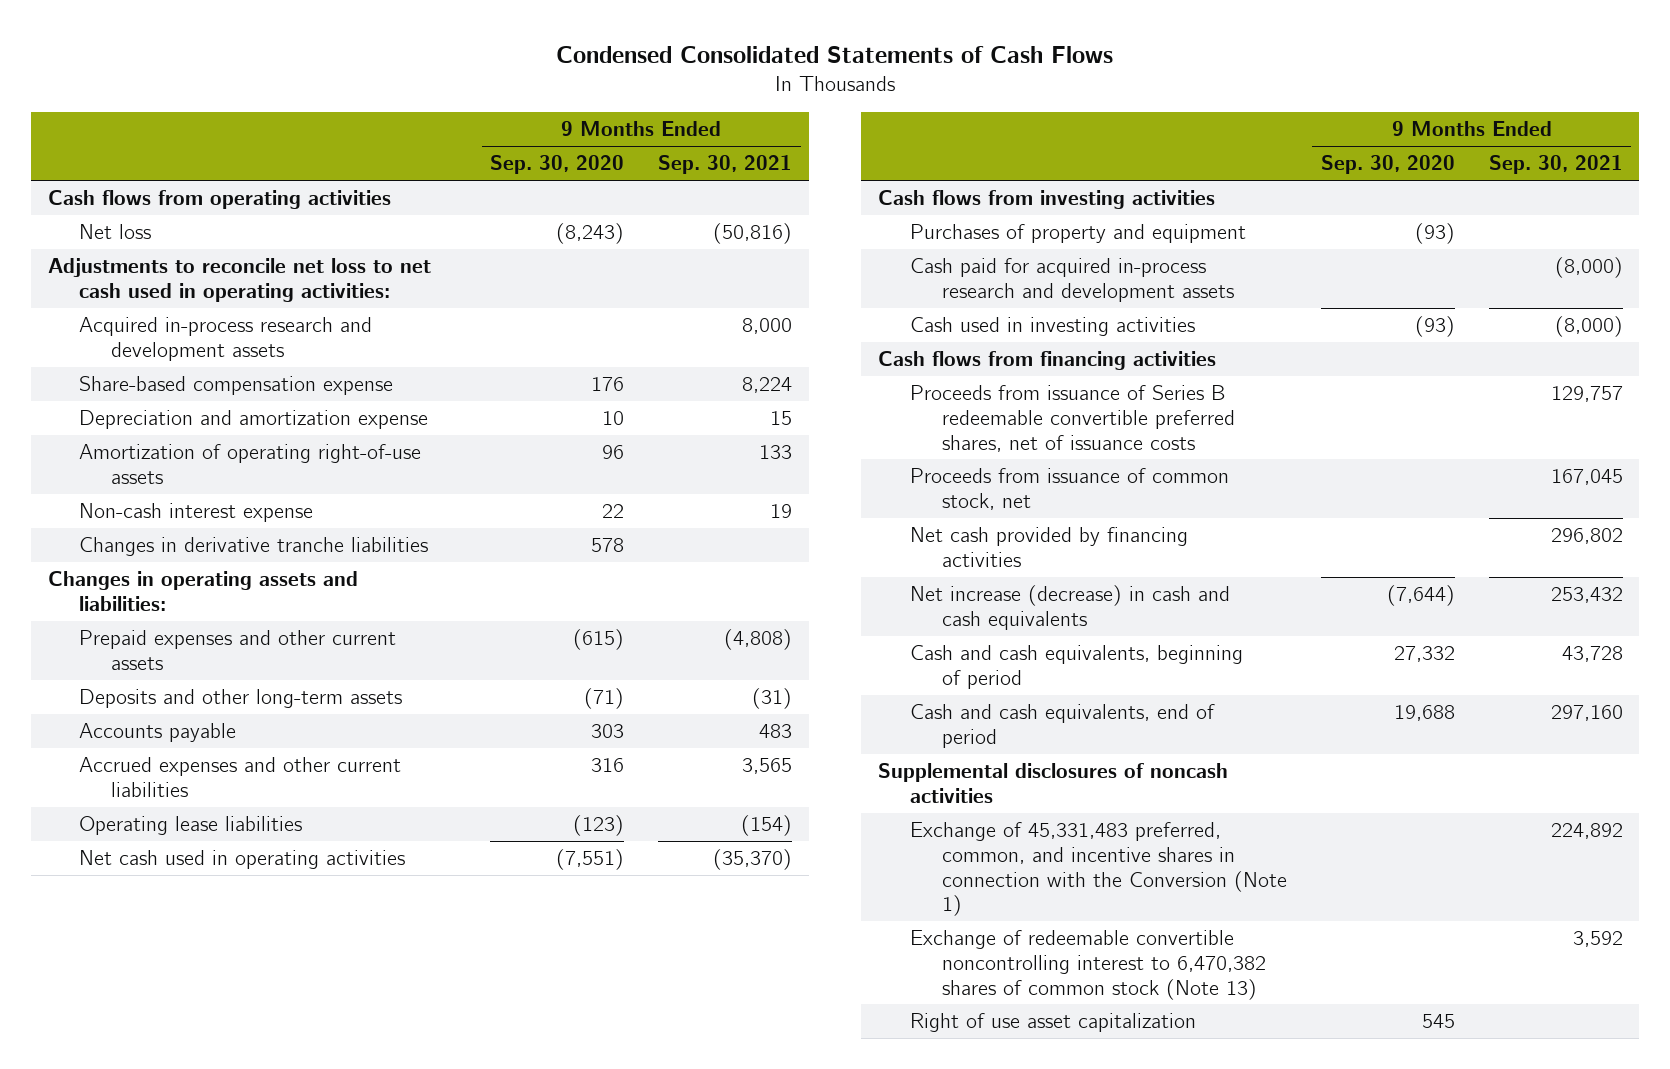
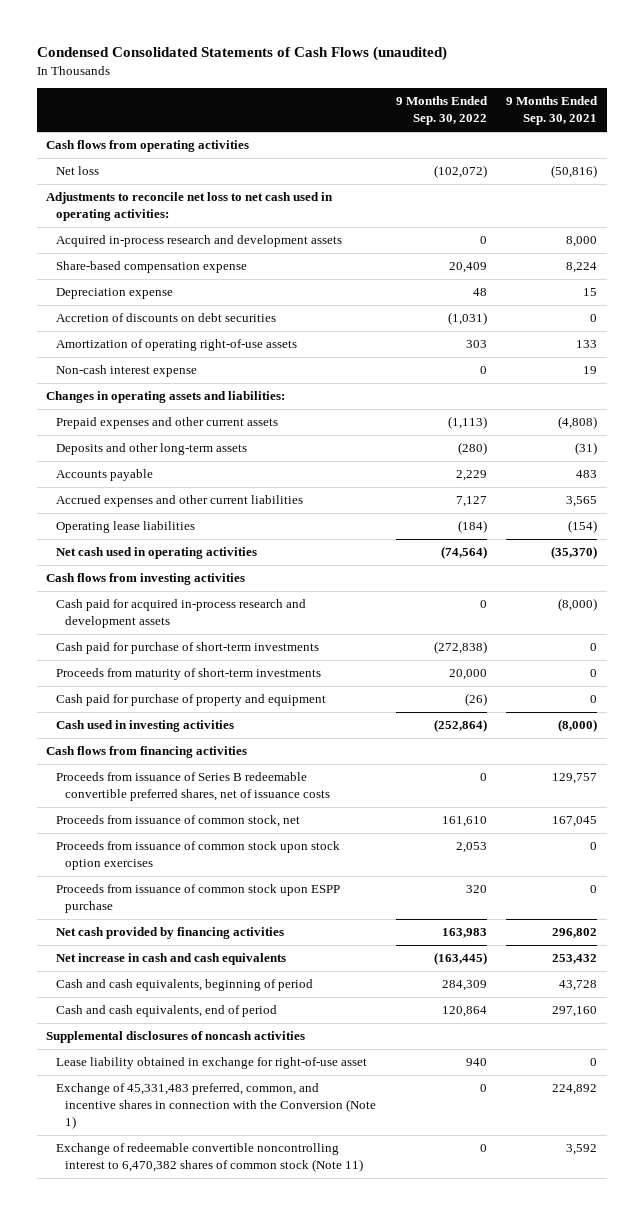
[556,46,1114,64] Condensed Consolidated Statements of Cash Flows -> [36,45,447,61] Condensed Consolidated Statements of Cash Flows (unaudited)
[490,155,625,175] Sep. 30, 2020 -> none
none -> [395,96,488,126] 9 Months Ended Sep. 30, 2022
[79,410,429,430] Depreciation and amortization expense -> [55,288,173,300] Depreciation expense
none -> [55,313,276,323] Accretion of discounts on debt securities
[79,537,429,557] Changes in derivative tranche liabilities -> none
[909,224,1246,244] Purchases of property and equipment -> none
none -> [55,642,319,655] Cash paid for purchase of short-term investments
none -> [55,668,321,681] Proceeds from maturity of short-term investments
none -> [55,694,326,707] Cash paid for purchase of property and equipment
none -> [55,841,340,871] Proceeds from issuance of common stock upon stock option exercises
none -> [55,884,340,914] Proceeds from issuance of common stock upon ESPP purchase
[909,585,1230,630] Net increase (decrease) in cash and cash equivalents -> [55,953,286,966] Net increase in cash and cash equivalents
none -> [55,1057,367,1070] Lease liability obtained in exchange for right-of-use asset
[909,1013,1196,1033] Right of use asset capitalization -> none
[909,930,1266,1000] Exchange of redeemable convertible noncontrolling interest to 6,470,382 shares of common stock (Note 13) -> [55,1143,364,1173] Exchange of redeemable convertible noncontrolling interest to 6,470,382 shares of common stock (Note 11)

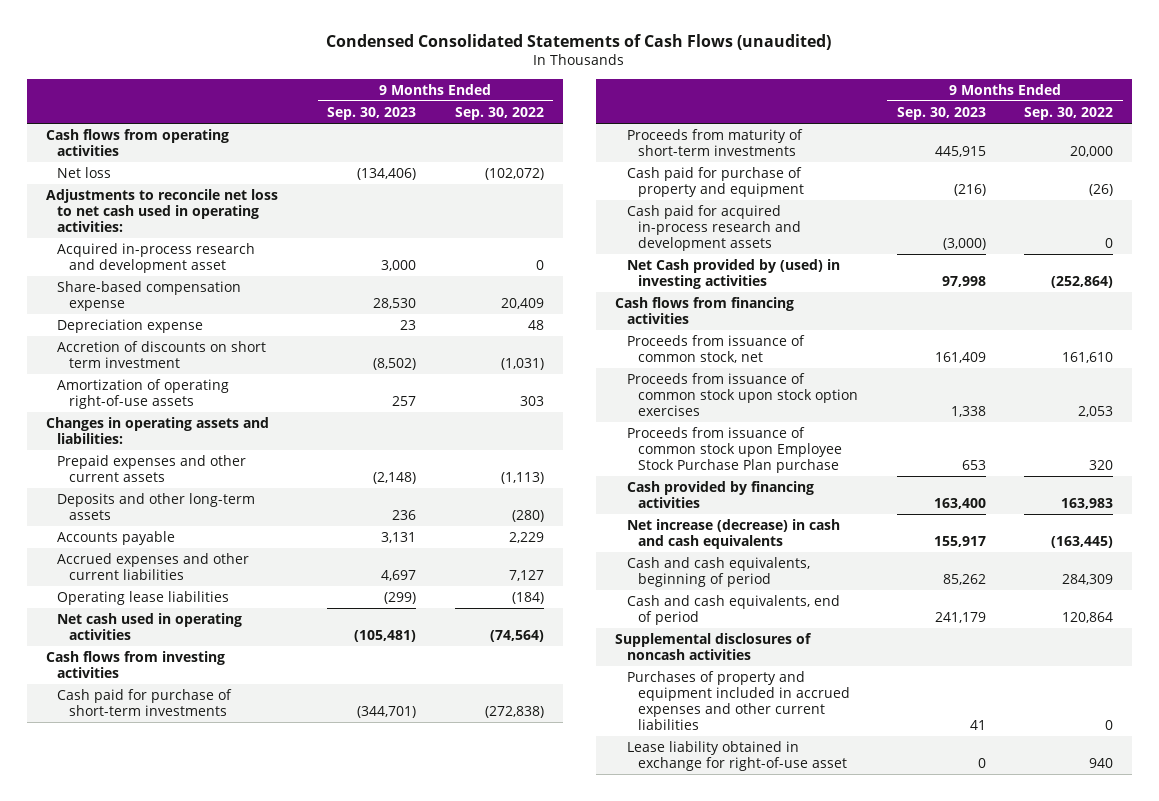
[506,96,599,126] 9 Months Ended Sep. 30, 2021 -> none
none -> [327,106,417,120] Sep. 30, 2023
[55,235,342,248] Acquired in-process research and development assets -> [57,242,256,273] Acquired in-process research and development asset
[55,313,276,323] Accretion of discounts on debt securities -> [57,340,267,368] Accretion of discounts on short term investment
[55,365,197,378] Non-cash interest expense -> none
[55,599,306,629] Cash paid for acquired in-process research and development assets -> [626,204,802,251] Cash paid for acquired in-process research and development assets
[55,720,234,733] Cash used in investing activities -> [626,258,840,289] Net Cash provided by (used) in investing activities
[55,772,331,802] Proceeds from issuance of Series B redeemable convertible preferred shares, net of issuance costs -> none
[55,884,340,914] Proceeds from issuance of common stock upon ESPP purchase -> [626,426,843,473] Proceeds from issuance of common stock upon Employee Stock Purchase Plan purchase
[55,927,284,940] Net cash provided by financing activities -> [626,480,814,508] Cash provided by financing activities
[55,953,286,966] Net increase in cash and cash equivalents -> [626,518,840,549] Net increase (decrease) in cash and cash equivalents
none -> [626,670,851,730] Purchases of property and equipment included in accrued expenses and other current liabilities
[55,1083,377,1130] Exchange of 45,331,483 preferred, common, and incentive shares in connection with the Conversion (Note 1) -> none
[55,1143,364,1173] Exchange of redeemable convertible noncontrolling interest to 6,470,382 shares of common stock (Note 11) -> none

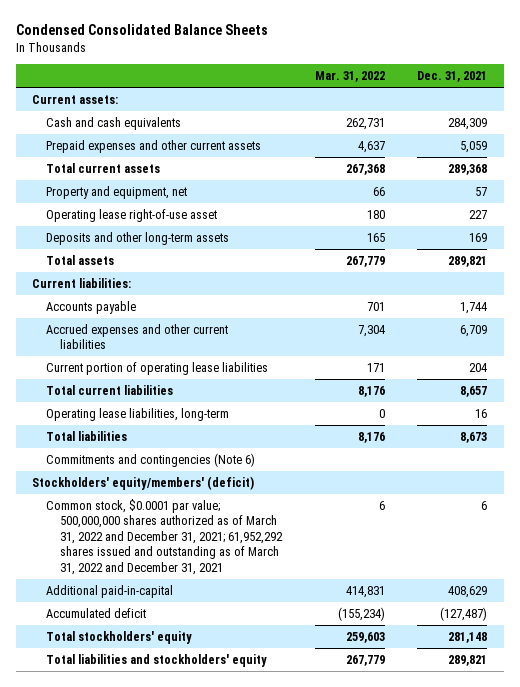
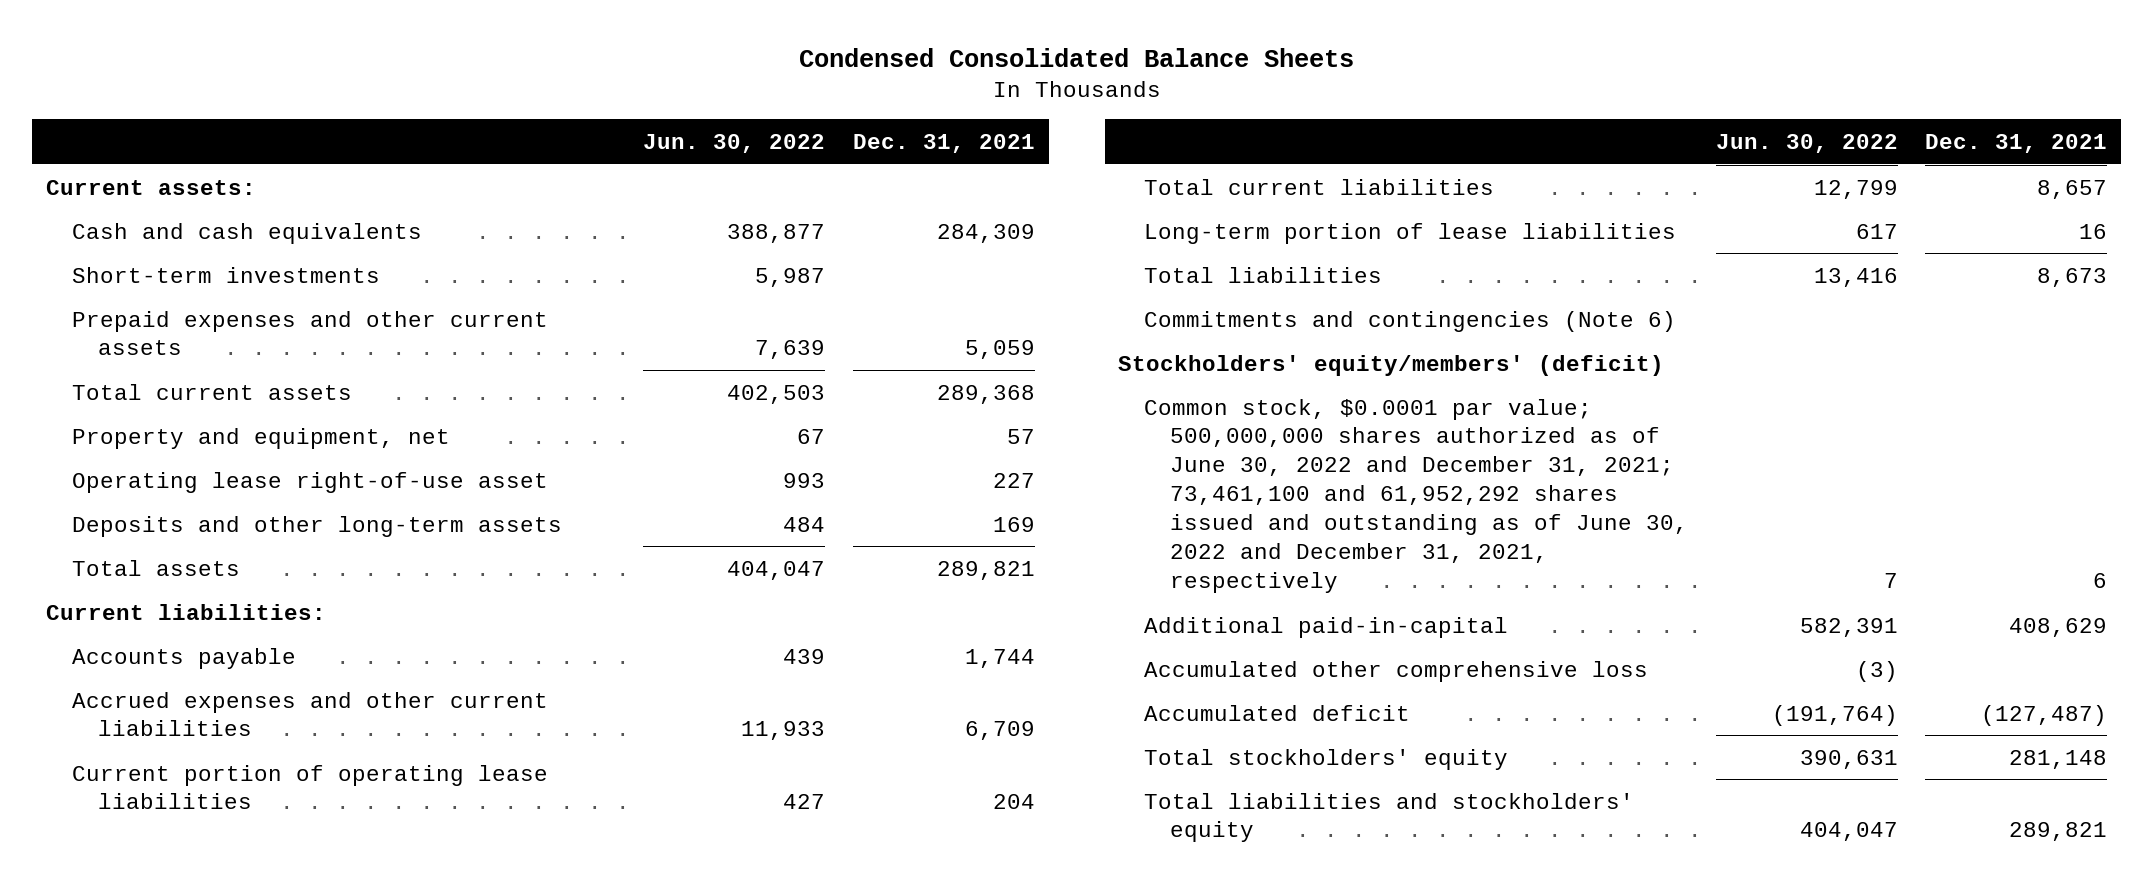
[314,71,385,83] Mar. 31, 2022 -> none
none -> [643,134,826,154] Jun. 30, 2022
none -> [71,266,380,283] Short-term investments
[46,407,230,421] Operating lease liabilities, long-term -> [1144,222,1677,244] Long-term portion of lease liabilities
[46,498,283,575] Common stock, $0.0001 par value; 500,000,000 shares authorized as of March 31, 2022 and December 31, 2021; 61,952,292 shares issued and outstanding as of March 31, 2022 and December 31, 2021 -> [1144,398,1689,594] Common stock, $0.0001 par value; 500,000,000 shares authorized as of June 30, 2022 and December 31, 2021; 73,461,100 and 61,952,292 shares issued and outstanding as of June 30, 2022 and December 31, 2021, respectively
none -> [1144,660,1649,682] Accumulated other comprehensive loss

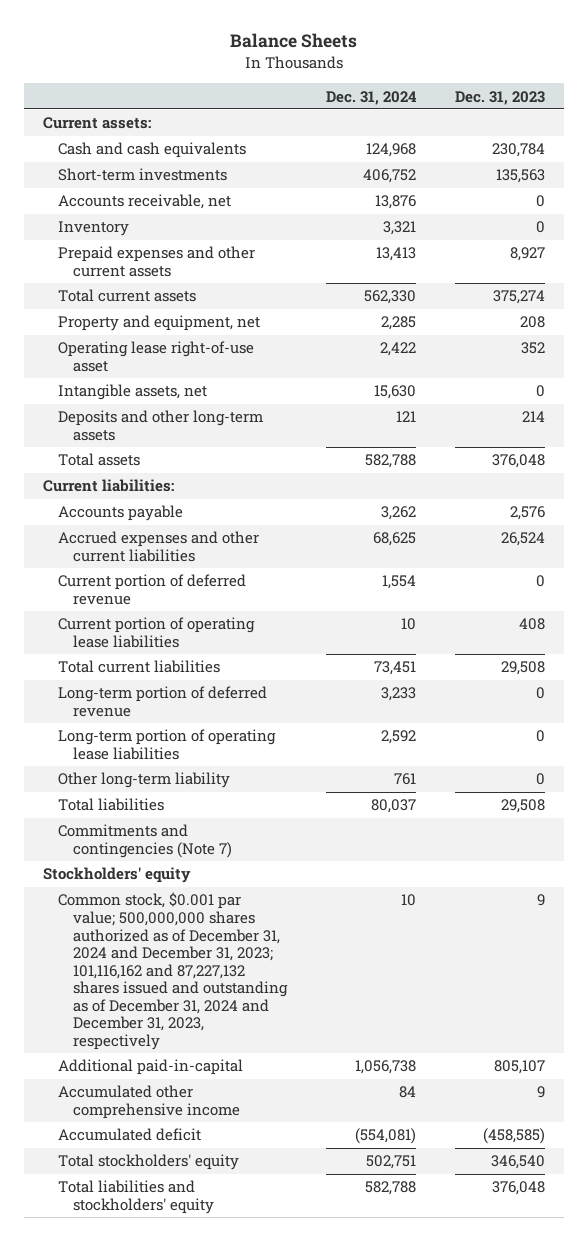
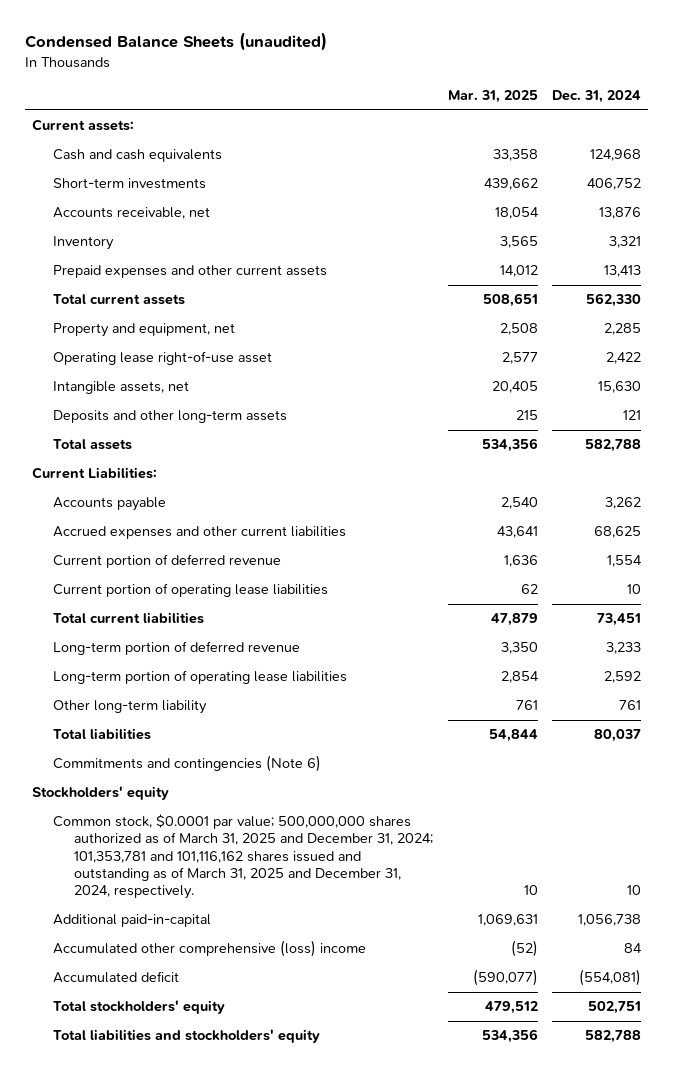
[229,33,357,49] Balance Sheets -> [25,32,328,52] Condensed Balance Sheets (unaudited)
[454,90,545,105] Dec. 31, 2023 -> none
none -> [447,90,538,104] Mar. 31, 2025
[43,479,175,493] Current liabilities: -> [32,467,158,480] Current Liabilities:
[57,824,232,858] Commitments and contingencies (Note 7) -> [53,755,322,773] Commitments and contingencies (Note 6)
[57,892,288,1051] Common stock, $0.001 par value; 500,000,000 shares authorized as of December 31, 2024 and December 31, 2023; 101,116,162 and 87,227,132 shares issued and outstanding as of December 31, 2024 and December 31, 2023, respectively -> [53,814,434,900] Common stock, $0.0001 par value; 500,000,000 shares authorized as of March 31, 2025 and December 31, 2024; 101,353,781 and 101,116,162 shares issued and outstanding as of March 31, 2025 and December 31, 2024, respectively.
[57,1085,240,1119] Accumulated other comprehensive income -> [53,940,367,958] Accumulated other comprehensive (loss) income

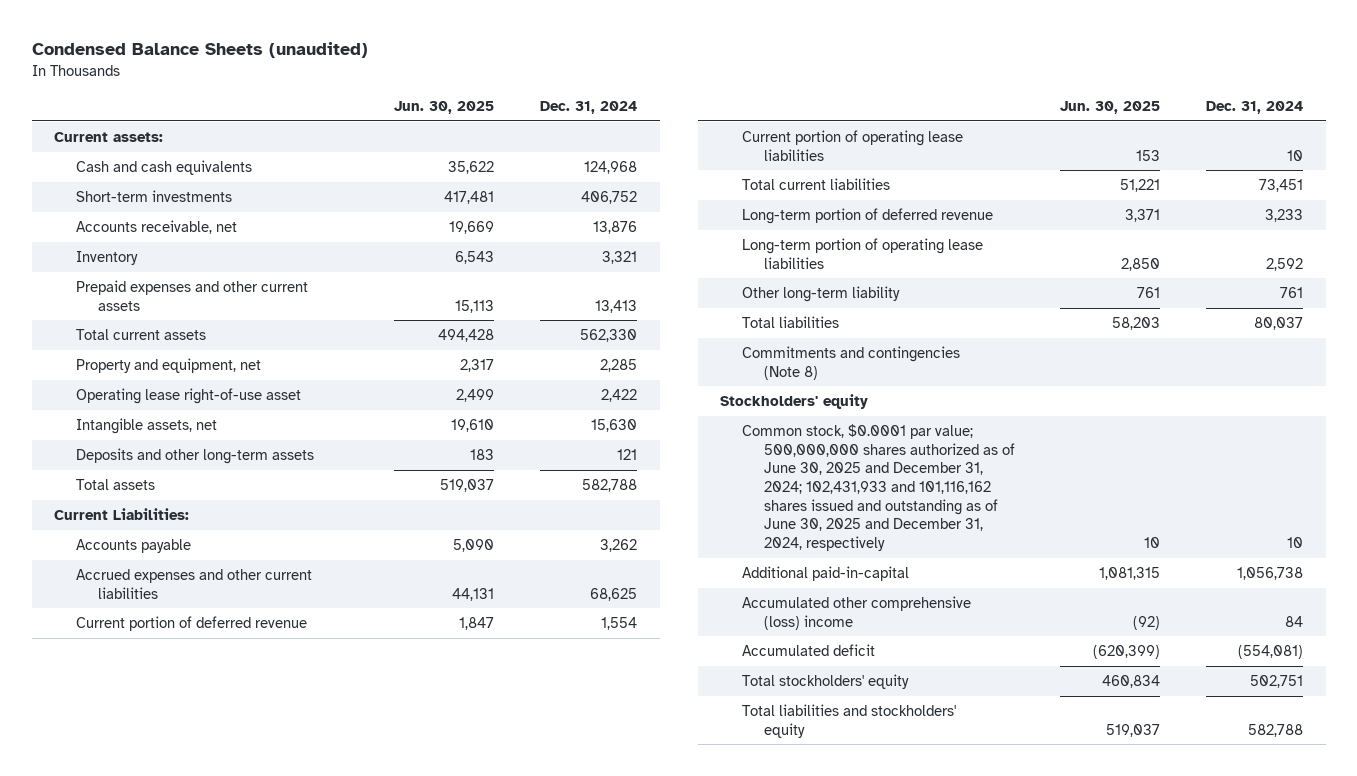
[447,90,538,104] Mar. 31, 2025 -> none
none -> [394,101,495,115] Jun. 30, 2025
[53,755,322,773] Commitments and contingencies (Note 6) -> [742,346,961,380] Commitments and contingencies (Note 8)
[53,814,434,900] Common stock, $0.0001 par value; 500,000,000 shares authorized as of March 31, 2025 and December 31, 2024; 101,353,781 and 101,116,162 shares issued and outstanding as of March 31, 2025 and December 31, 2024, respectively. -> [742,424,1015,551] Common stock, $0.0001 par value; 500,000,000 shares authorized as of June 30, 2025 and December 31, 2024; 102,431,933 and 101,116,162 shares issued and outstanding as of June 30, 2025 and December 31, 2024, respectively

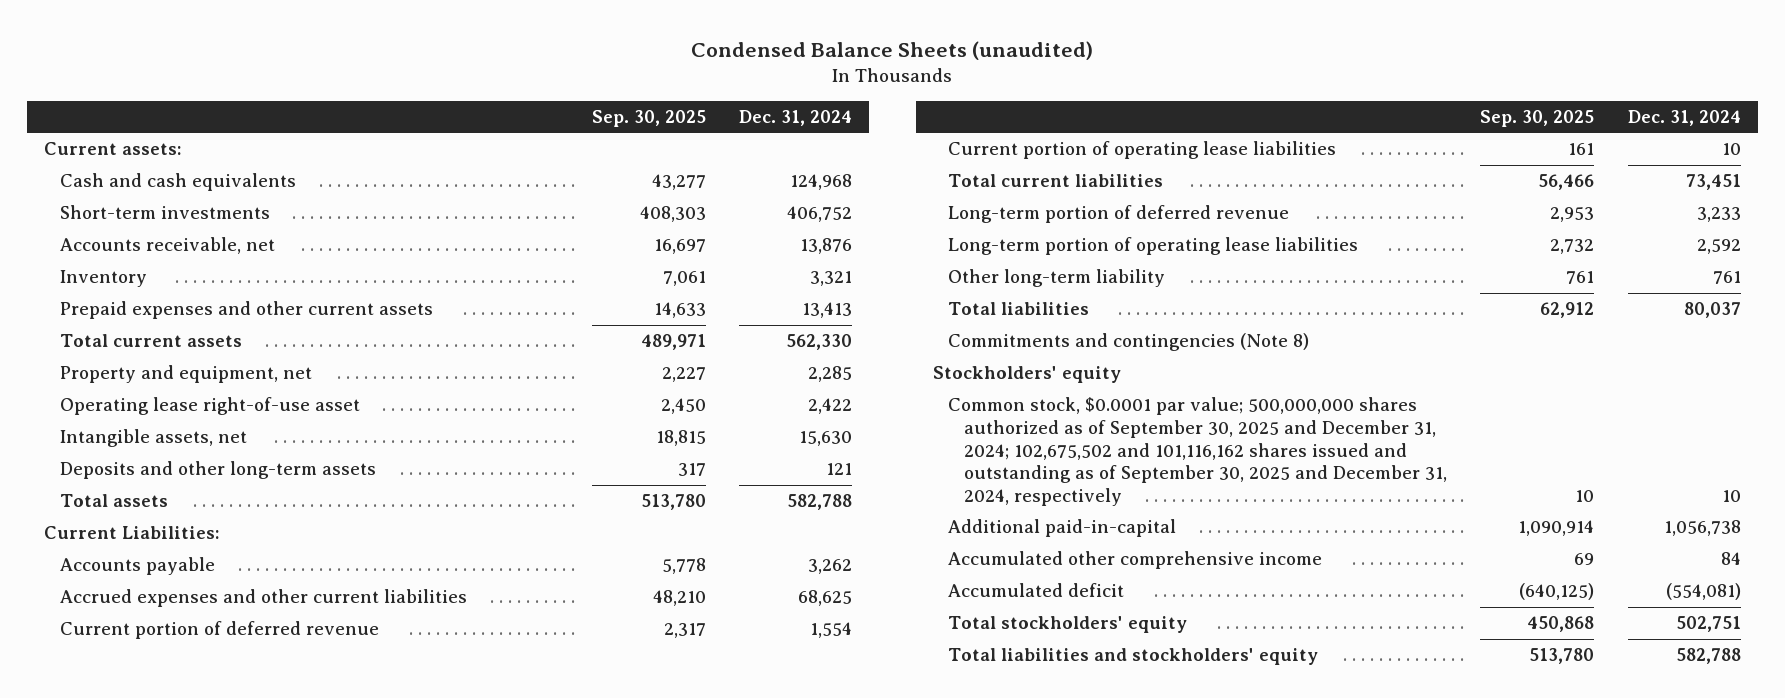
[394,101,495,115] Jun. 30, 2025 -> none
none -> [591,109,706,127] Sep. 30, 2025
[742,424,1015,551] Common stock, $0.0001 par value; 500,000,000 shares authorized as of June 30, 2025 and December 31, 2024; 102,431,933 and 101,116,162 shares issued and outstanding as of June 30, 2025 and December 31, 2024, respectively -> [948,397,1447,506] Common stock, $0.0001 par value; 500,000,000 shares authorized as of September 30, 2025 and December 31, 2024; 102,675,502 and 101,116,162 shares issued and outstanding as of September 30, 2025 and December 31, 2024, respectively
[742,596,972,630] Accumulated other comprehensive (loss) income -> [948,551,1323,570] Accumulated other comprehensive income

